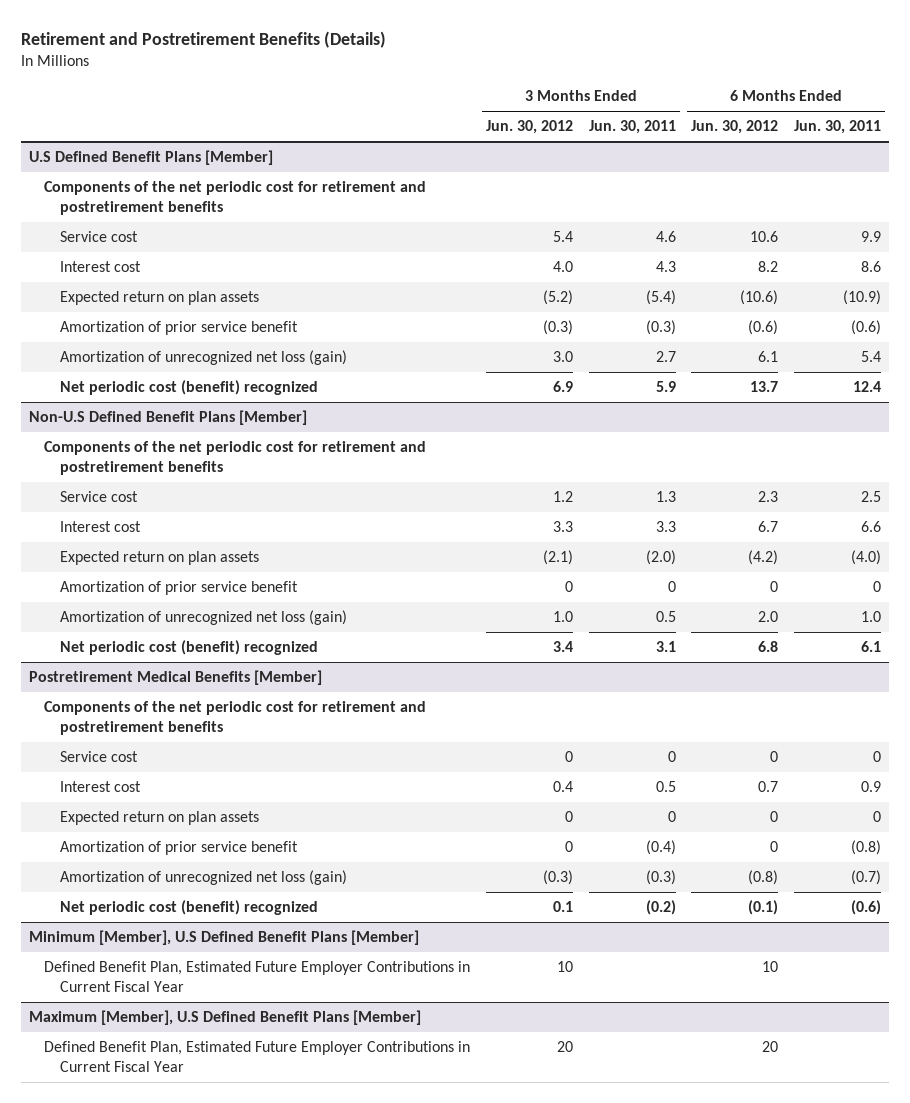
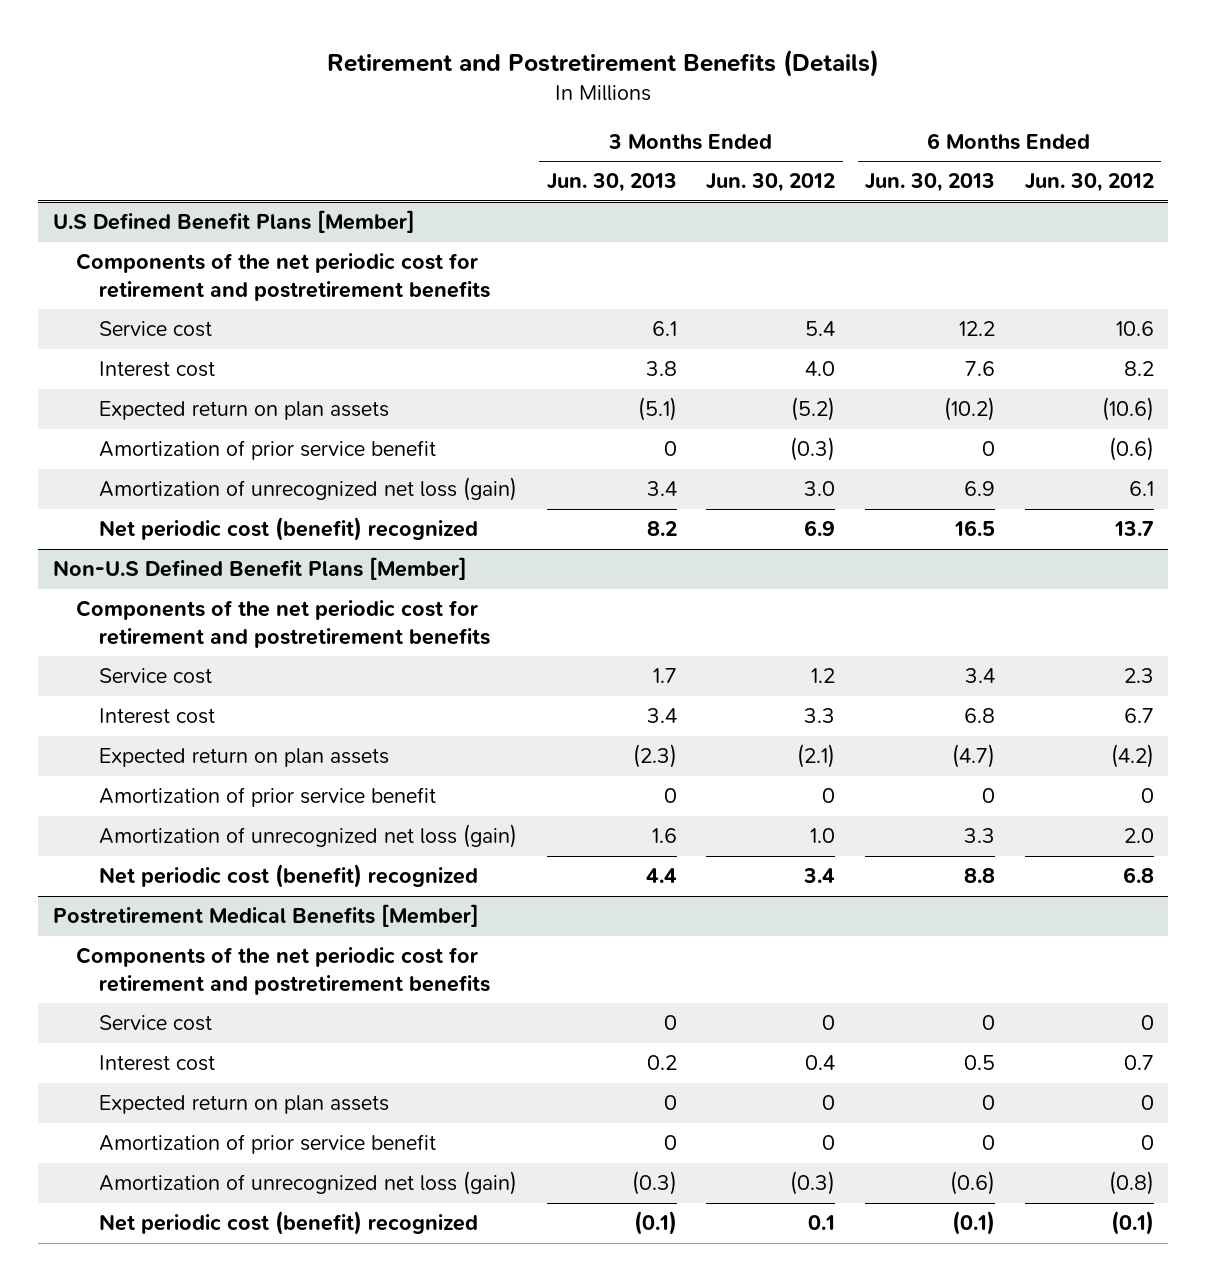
[588,120,676,135] Jun. 30, 2011 -> none
[793,120,881,135] Jun. 30, 2011 -> none
none -> [546,173,677,193] Jun. 30, 2013
none -> [865,173,996,193] Jun. 30, 2013
[29,929,420,945] Minimum [Member], U.S Defined Benefit Plans [Member] -> none
[44,960,471,992] Defined Benefit Plan, Estimated Future Employer Contributions in Current Fiscal Year -> none
[29,1009,422,1025] Maximum [Member], U.S Defined Benefit Plans [Member] -> none
[44,1040,471,1072] Defined Benefit Plan, Estimated Future Employer Contributions in Current Fiscal Year -> none

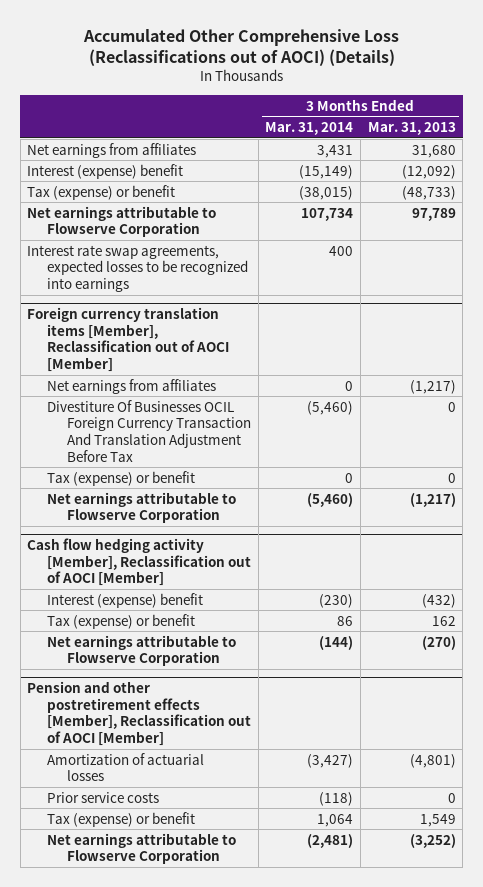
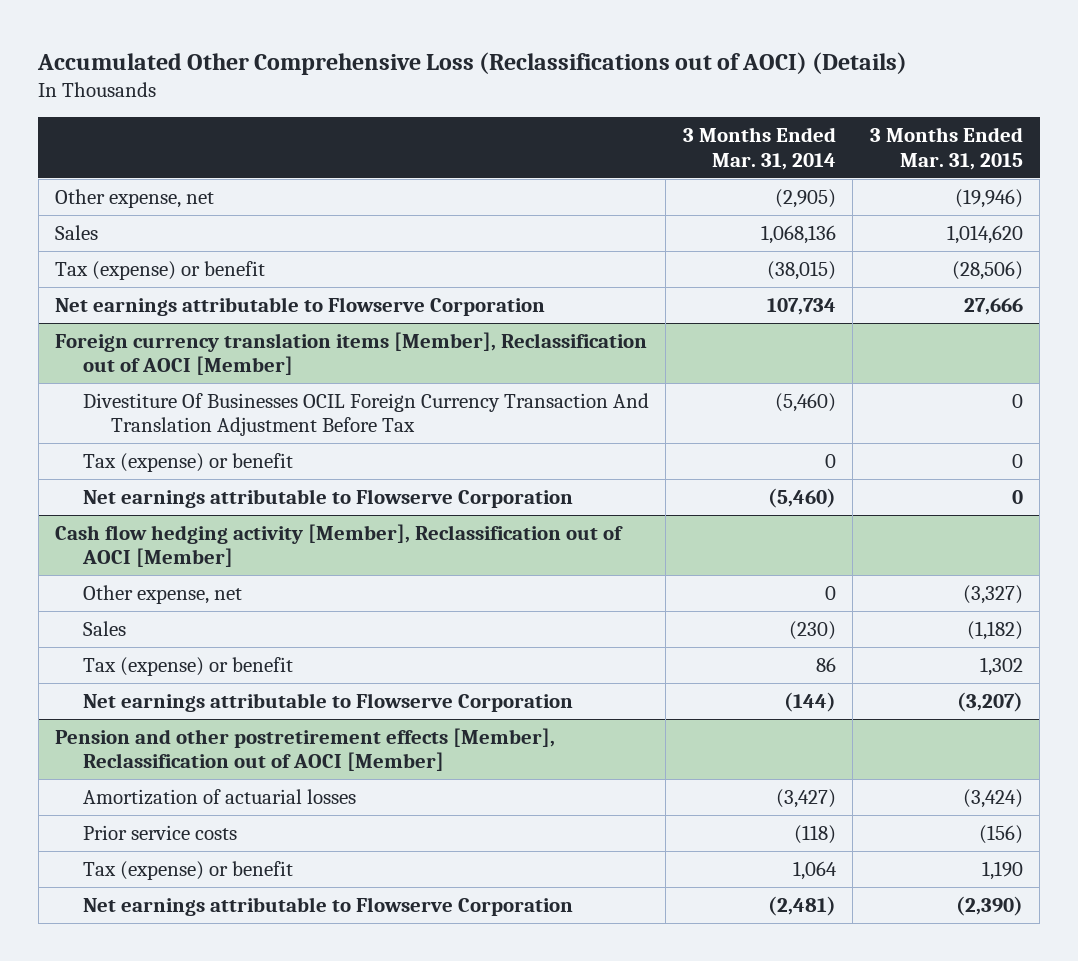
[367,121,456,135] Mar. 31, 2013 -> none
none -> [869,127,1023,170] 3 Months Ended Mar. 31, 2015
[27,142,197,158] Net earnings from affiliates -> none
[27,163,184,179] Interest (expense) benefit -> none
none -> [55,189,215,209] Other expense, net
none -> [55,225,99,241] Sales
[27,244,249,293] Interest rate swap agreements, expected losses to be recognized into earnings -> none
[47,378,217,394] Net earnings from affiliates -> none
[47,592,204,608] Interest (expense) benefit -> none
none -> [82,585,242,605] Other expense, net
none -> [82,621,126,637] Sales

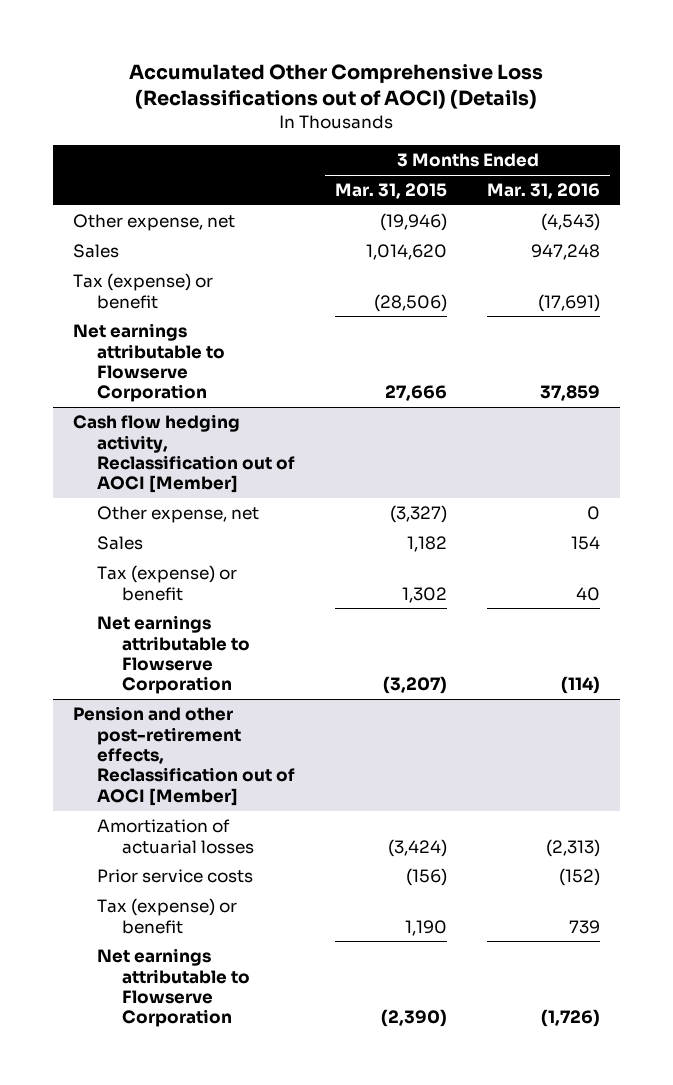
[682,127,836,170] 3 Months Ended Mar. 31, 2014 -> none
none -> [487,183,601,200] Mar. 31, 2016
[55,332,648,376] Foreign currency translation items [Member], Reclassification out of AOCI [Member] -> none
[82,393,649,437] Divestiture Of Businesses OCIL Foreign Currency Transaction And Translation Adjustment Before Tax -> none
[82,453,293,473] Tax (expense) or benefit -> none
[82,489,573,509] Net earnings attributable to Flowserve Corporation -> none
[55,524,624,568] Cash flow hedging activity [Member], Reclassification out of AOCI [Member] -> [72,414,296,494] Cash flow hedging activity, Reclassification out of AOCI [Member]
[966,621,1023,641] (1,182) -> [407,536,448,553] 1,182
[55,728,556,772] Pension and other postretirement effects [Member], Reclassification out of AOCI [Member] -> [72,706,296,806] Pension and other post-retirement effects, Reclassification out of AOCI [Member]

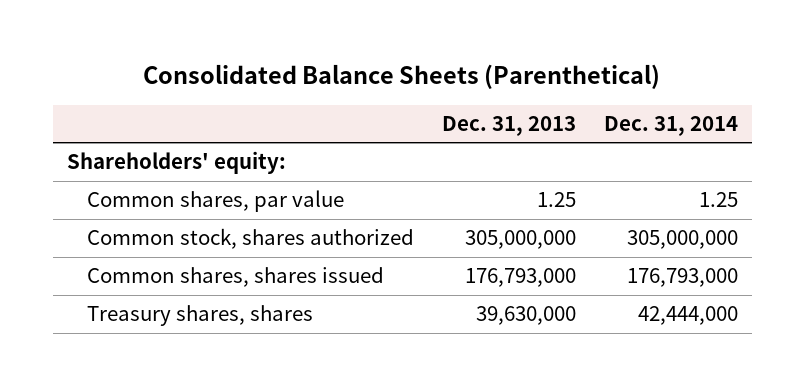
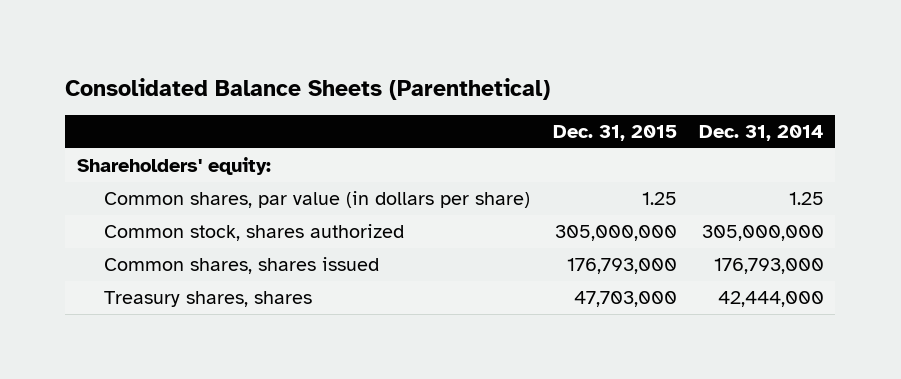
[441,115,576,136] Dec. 31, 2013 -> none
none -> [552,125,677,142] Dec. 31, 2015
[86,190,344,213] Common shares, par value -> [103,190,530,208] Common shares, par value (in dollars per share)

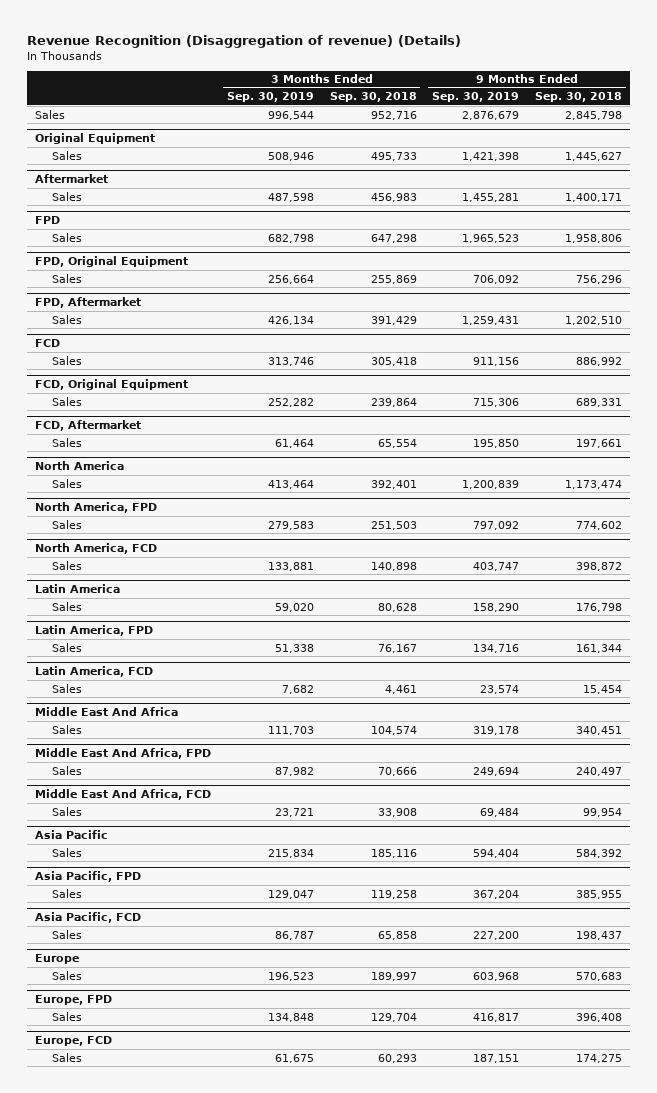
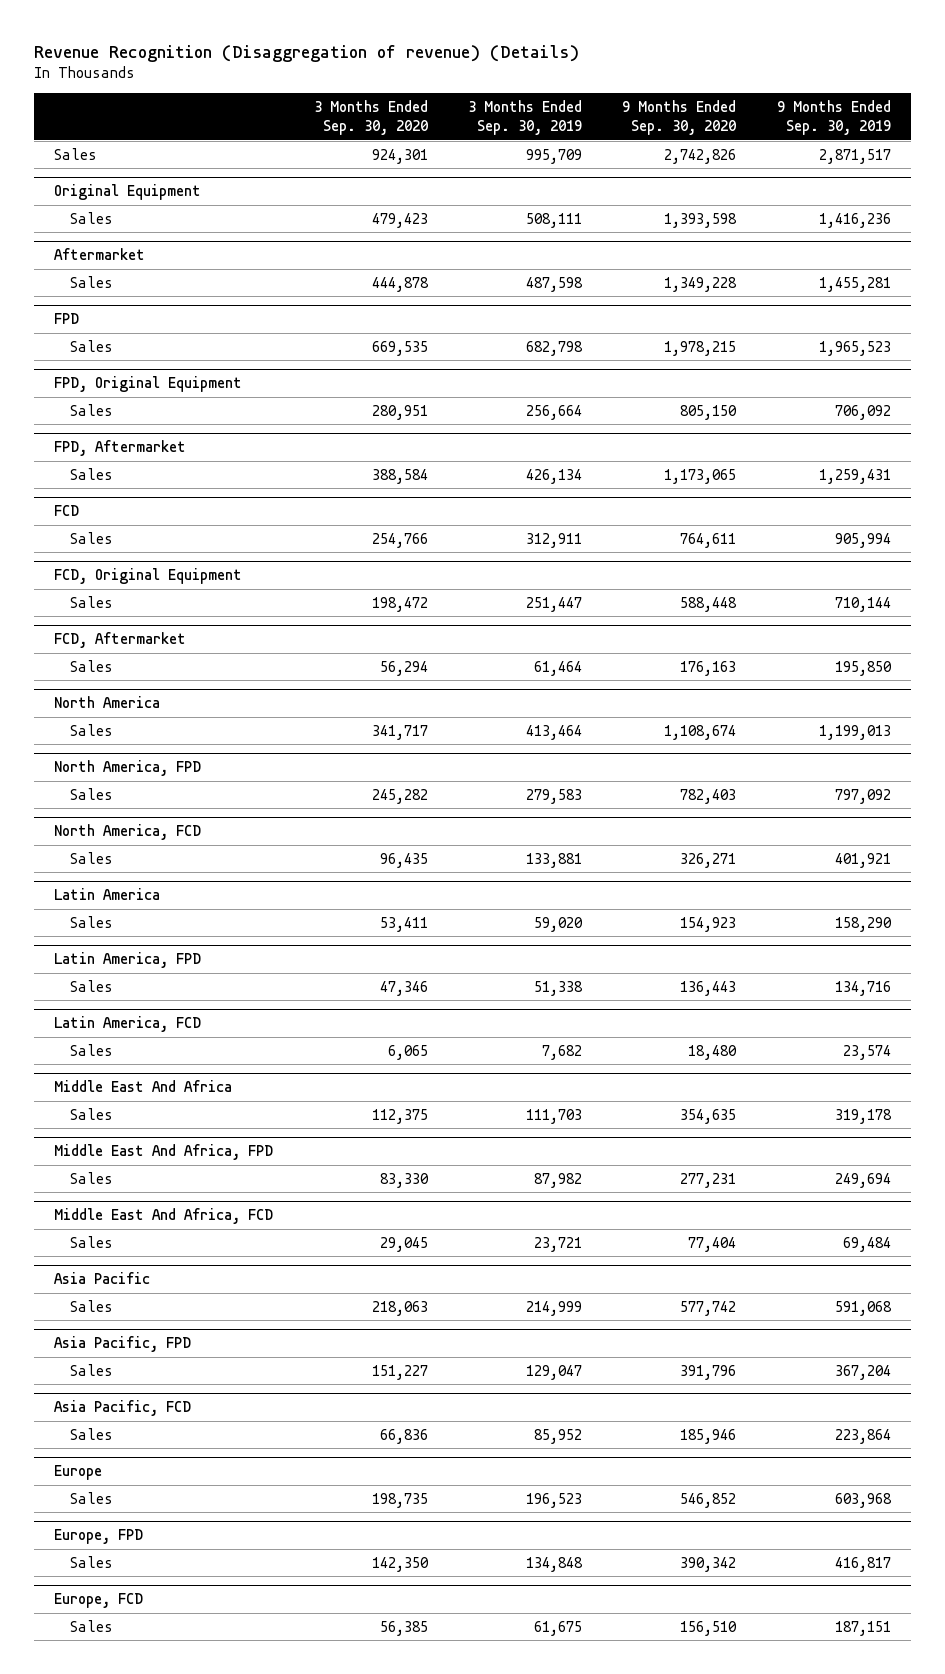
[329,92,417,103] Sep. 30, 2018 -> none
[534,92,622,103] Sep. 30, 2018 -> none
none -> [313,100,428,136] 3 Months Ended Sep. 30, 2020
none -> [622,100,737,136] 9 Months Ended Sep. 30, 2020
[267,110,314,120] 996,544 -> [525,148,582,164] 995,709
[462,110,520,120] 2,876,679 -> [818,148,891,164] 2,871,517
[267,151,314,161] 508,946 -> [525,212,582,228] 508,111
[462,151,520,161] 1,421,398 -> [818,212,891,228] 1,416,236
[267,356,314,366] 313,746 -> [525,532,582,548] 312,911
[473,356,520,366] 911,156 -> [834,532,891,548] 905,994
[267,397,314,407] 252,282 -> [525,596,582,612] 251,447
[473,397,520,407] 715,306 -> [834,596,891,612] 710,144
[462,479,520,489] 1,200,839 -> [818,724,891,740] 1,199,013
[473,561,520,571] 403,747 -> [834,852,891,868] 401,921
[267,848,314,858] 215,834 -> [525,1300,582,1316] 214,999
[473,848,520,858] 594,404 -> [834,1300,892,1316] 591,068
[274,930,314,940] 86,787 -> [533,1428,582,1444] 85,952
[473,930,520,940] 227,200 -> [834,1428,891,1444] 223,864

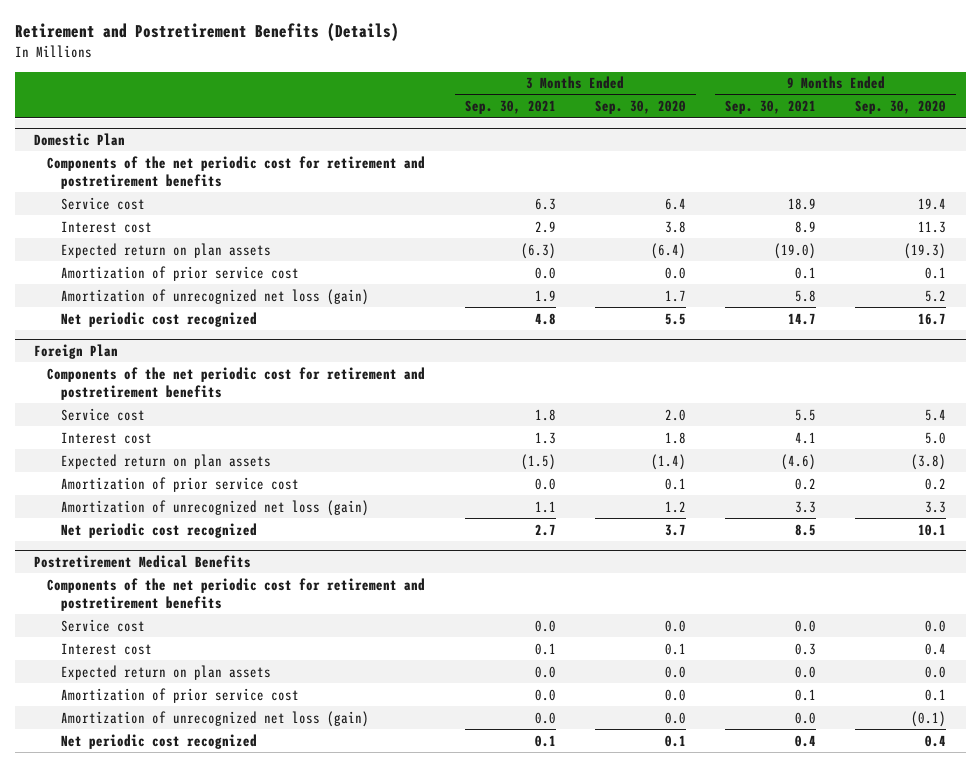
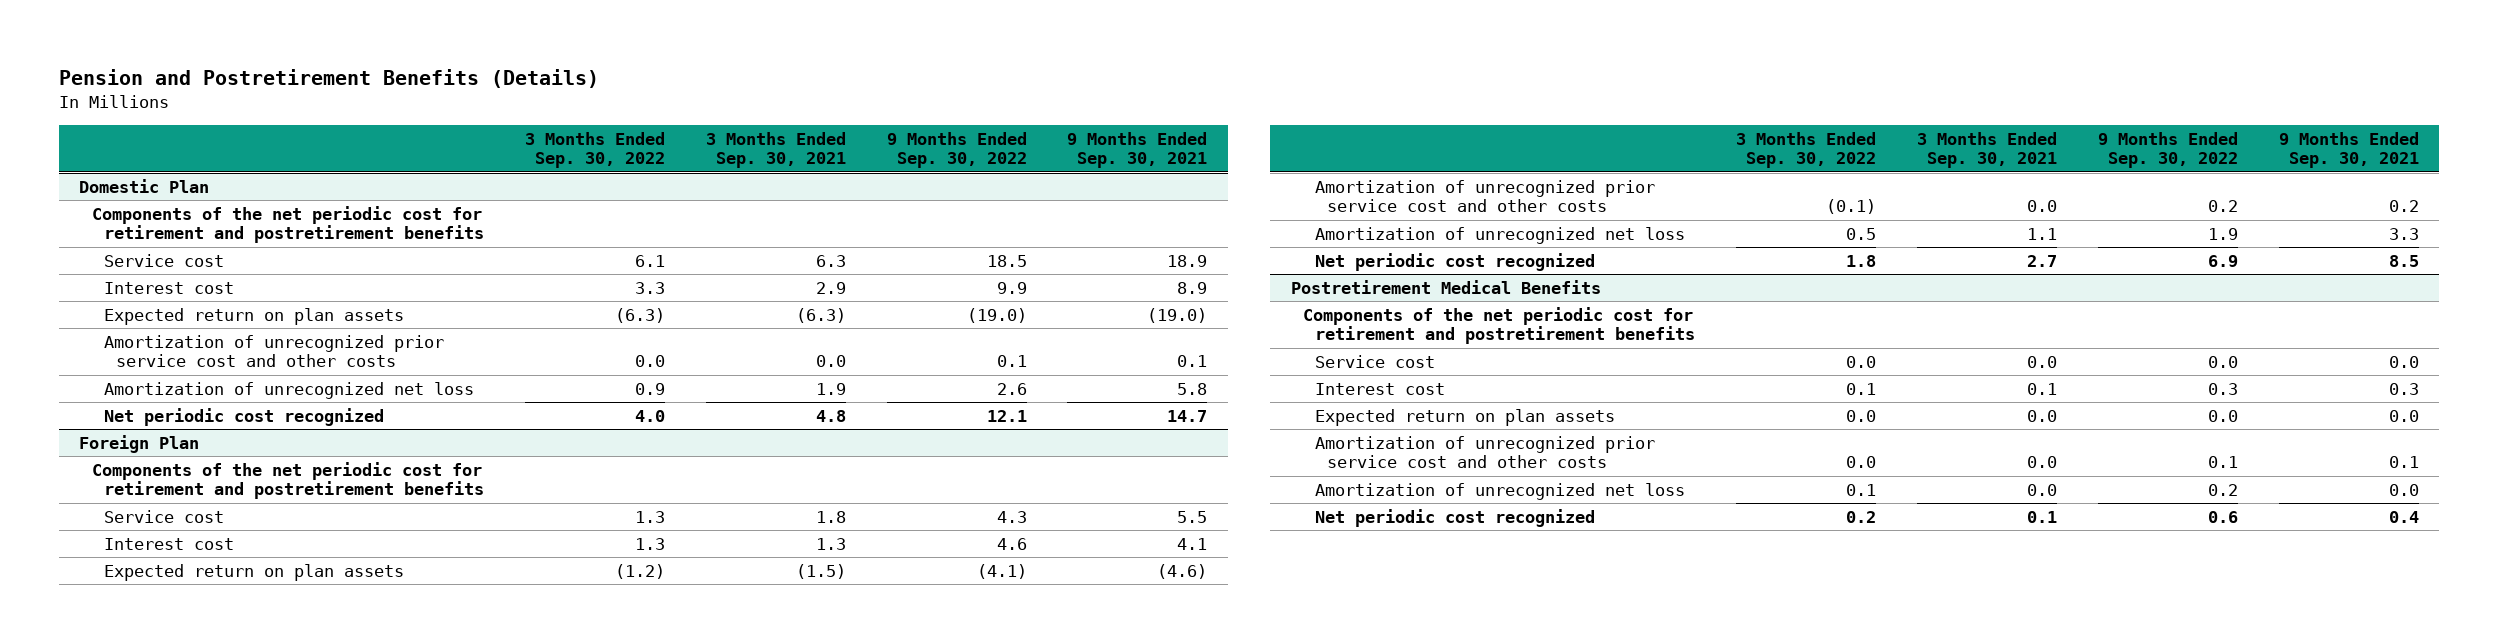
[14,23,399,42] Retirement and Postretirement Benefits (Details) -> [59,69,600,89] Pension and Postretirement Benefits (Details)
[594,100,686,115] Sep. 30, 2020 -> none
[855,100,947,115] Sep. 30, 2020 -> none
none -> [524,131,665,169] 3 Months Ended Sep. 30, 2022
none -> [886,131,1027,169] 9 Months Ended Sep. 30, 2022
[60,265,299,281] Amortization of prior service cost -> [104,334,445,368] Amortization of unrecognized prior service cost and other costs
[60,288,369,305] Amortization of unrecognized net loss (gain) -> [104,381,475,399] Amortization of unrecognized net loss
[60,476,299,492] Amortization of prior service cost -> [1315,179,1656,213] Amortization of unrecognized prior service cost and other costs
[60,499,369,516] Amortization of unrecognized net loss (gain) -> [1315,226,1686,244] Amortization of unrecognized net loss
[60,687,299,703] Amortization of prior service cost -> [1315,435,1656,469] Amortization of unrecognized prior service cost and other costs
[60,710,369,727] Amortization of unrecognized net loss (gain) -> [1315,482,1686,500] Amortization of unrecognized net loss

